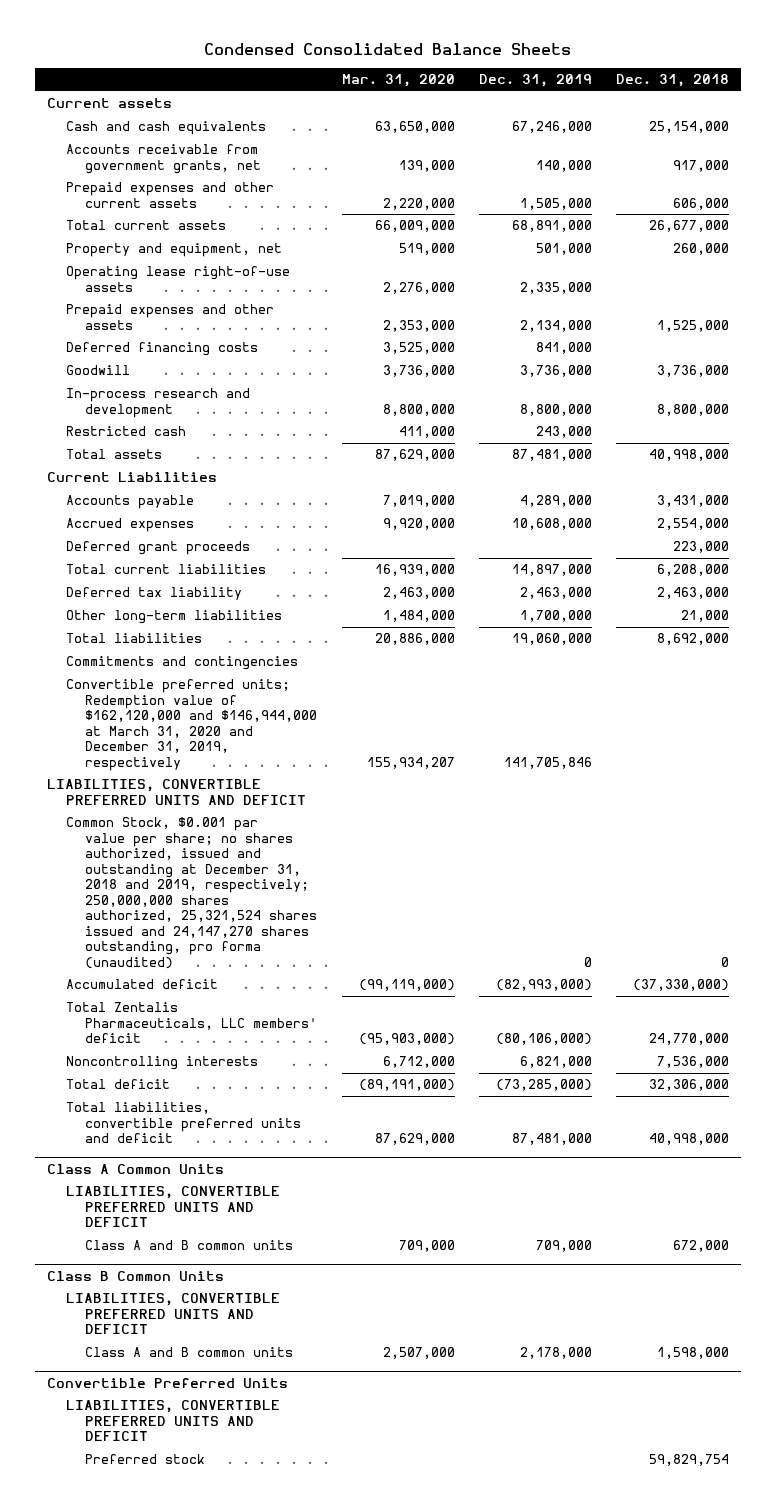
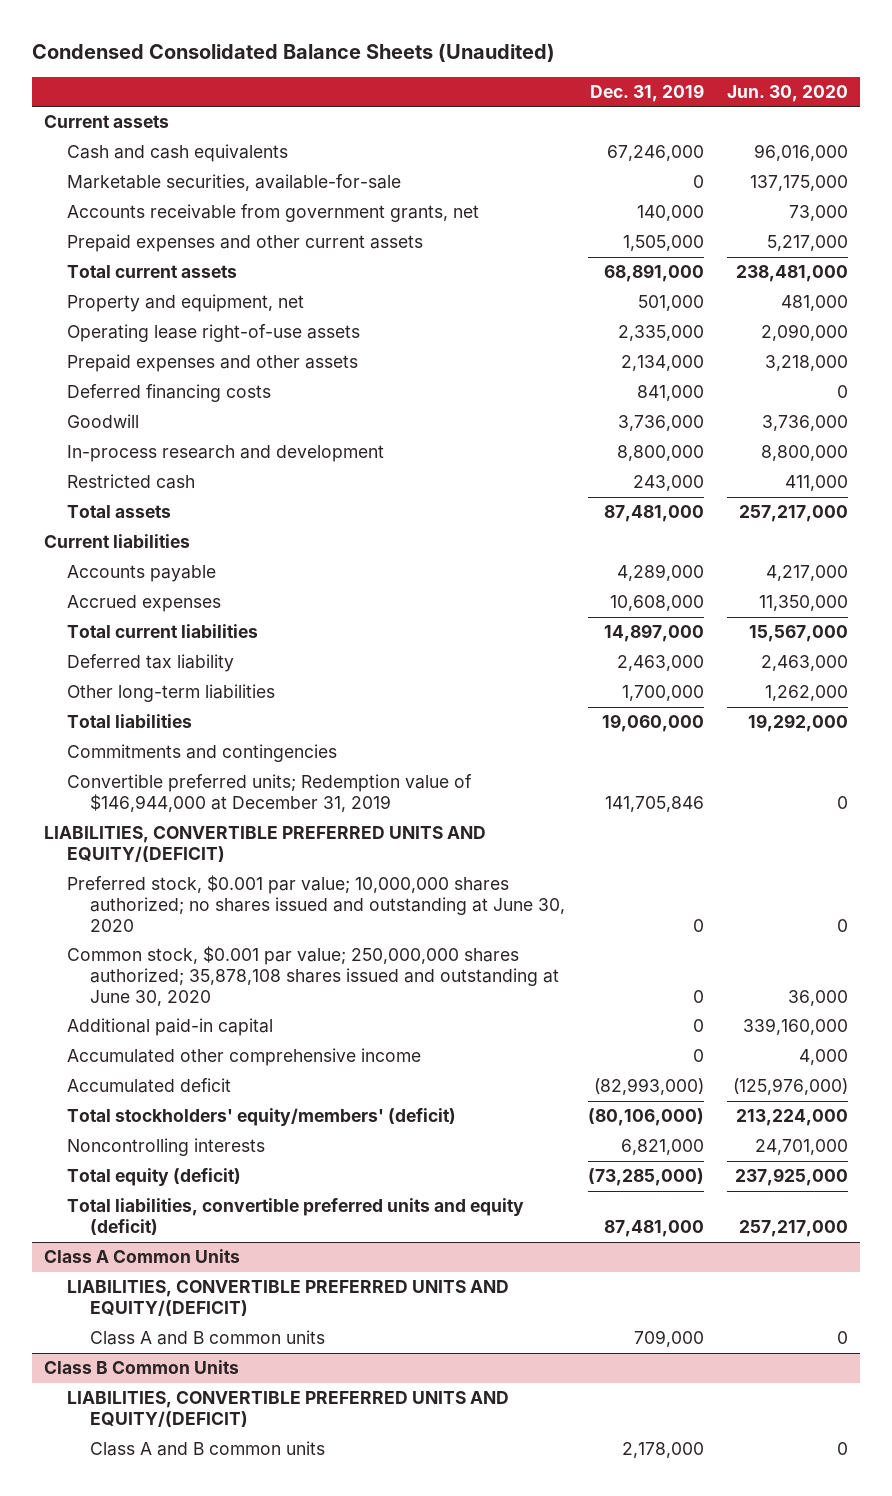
[203,43,571,56] Condensed Consolidated Balance Sheets -> [31,43,555,63] Condensed Consolidated Balance Sheets (Unaudited)
[341,74,455,88] Mar. 31, 2020 -> none
[615,74,729,88] Dec. 31, 2018 -> none
none -> [727,84,849,102] Jun. 30, 2020
none -> [66,174,401,192] Marketable securities, available-for-sale
[46,472,217,483] Current Liabilities -> [43,534,190,549] Current liabilities
[66,541,251,556] Deferred grant proceeds -> none
[66,679,318,771] Convertible preferred units; Redemption value of $162,120,000 and $146,944,000 at March 31, 2020 and December 31, 2019, respectively -> [66,774,472,813] Convertible preferred units; Redemption value of $146,944,000 at December 31, 2019
[46,779,307,805] LIABILITIES, CONVERTIBLE PREFERRED UNITS AND DEFICIT -> [43,826,486,863] LIABILITIES, CONVERTIBLE PREFERRED UNITS AND EQUITY/(DEFICIT)
none -> [66,875,565,933] Preferred stock, $0.001 par value; 10,000,000 shares authorized; no shares issued and outstanding at June 30, 2020
[66,817,318,969] Common Stock, $0.001 par value per share; no shares authorized, issued and outstanding at December 31, 2018 and 2019, respectively; 250,000,000 shares authorized, 25,321,524 shares issued and 24,147,270 shares outstanding, pro forma (unaudited) -> [66,946,559,1007] Common stock, $0.001 par value; 250,000,000 shares authorized; 35,878,108 shares issued and outstanding at June 30, 2020
none -> [66,1018,273,1037] Additional paid-in capital
none -> [66,1048,421,1067] Accumulated other comprehensive income
[66,1002,318,1044] Total Zentalis Pharmaceuticals, LLC members' deficit -> [66,1108,456,1127] Total stockholders' equity/members' (deficit)
[66,1079,171,1090] Total deficit -> [66,1168,241,1187] Total equity (deficit)
[66,1102,302,1144] Total liabilities, convertible preferred units and deficit -> [66,1198,524,1236] Total liabilities, convertible preferred units and equity (deficit)
[66,1186,281,1228] LIABILITIES, CONVERTIBLE PREFERRED UNITS AND DEFICIT -> [66,1280,509,1317] LIABILITIES, CONVERTIBLE PREFERRED UNITS AND EQUITY/(DEFICIT)
[66,1293,281,1335] LIABILITIES, CONVERTIBLE PREFERRED UNITS AND DEFICIT -> [66,1391,509,1428] LIABILITIES, CONVERTIBLE PREFERRED UNITS AND EQUITY/(DEFICIT)
[46,1378,288,1389] Convertible Preferred Units -> none
[66,1400,281,1442] LIABILITIES, CONVERTIBLE PREFERRED UNITS AND DEFICIT -> none
[85,1454,206,1465] Preferred stock -> none

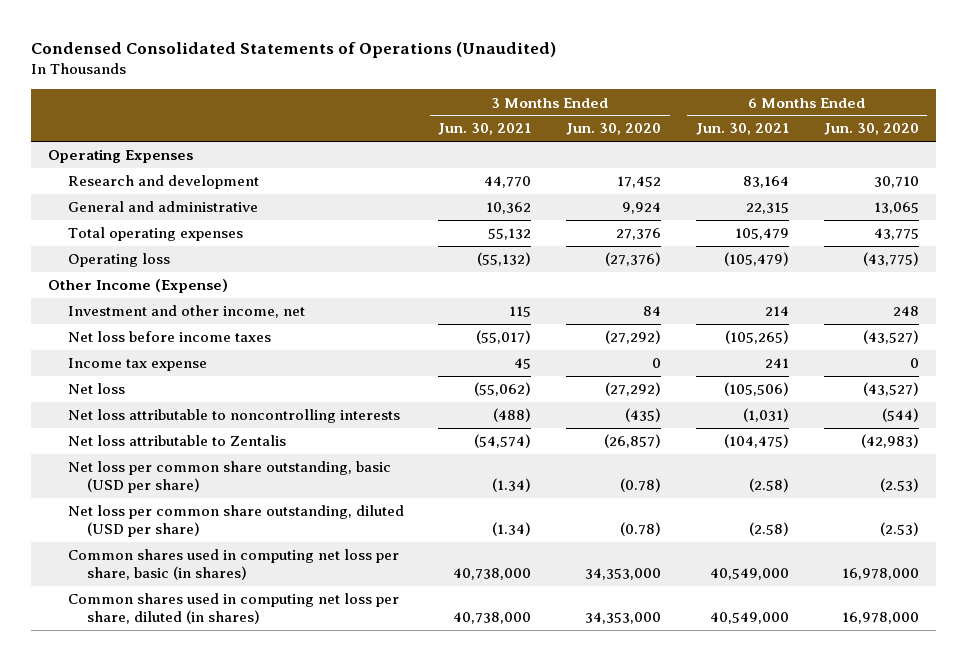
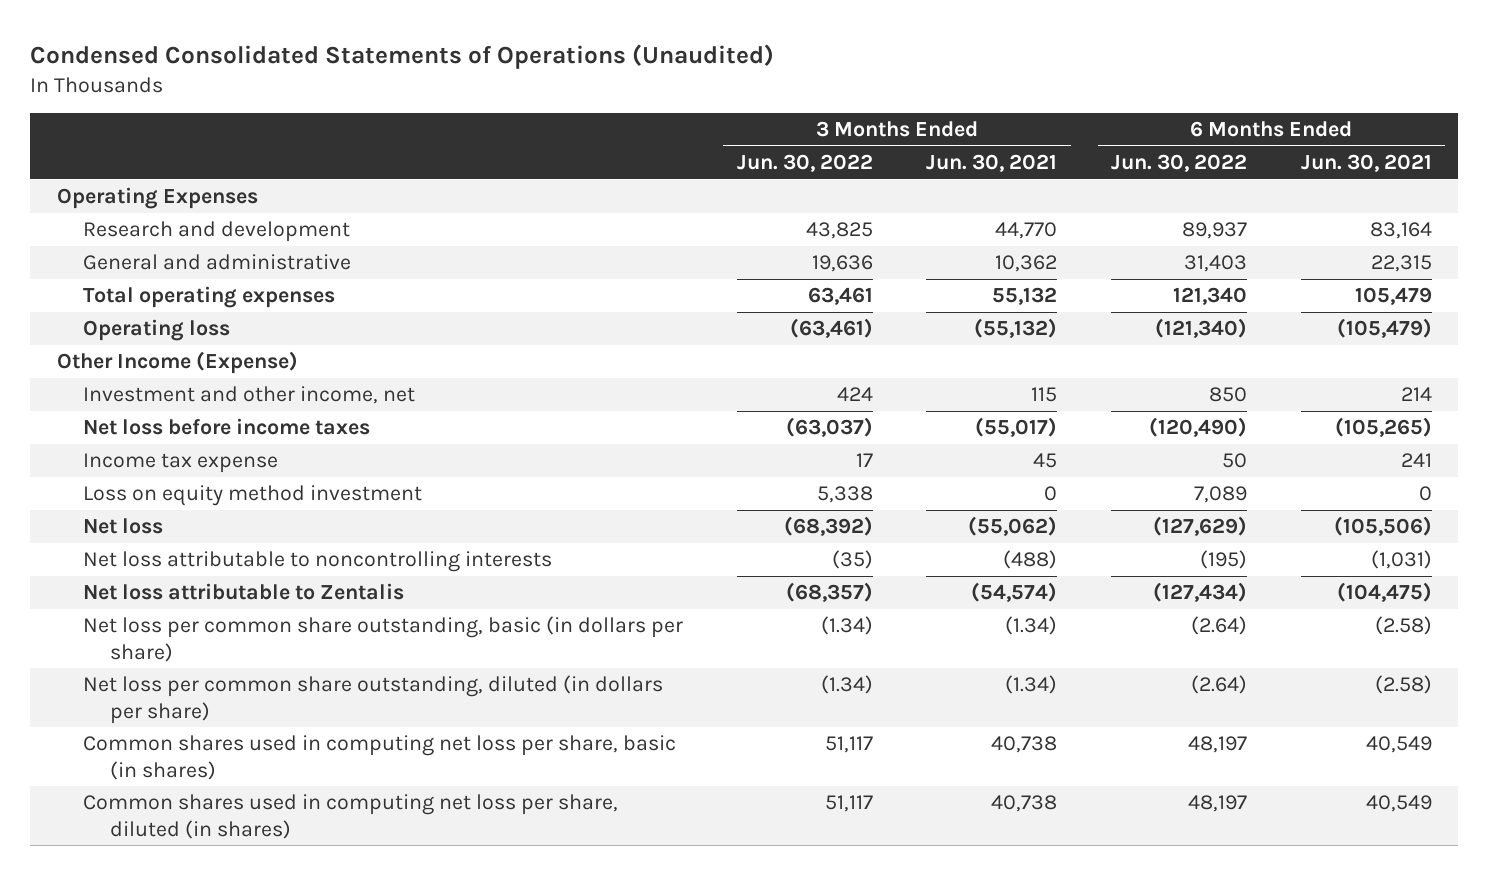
[566,123,662,136] Jun. 30, 2020 -> none
[823,123,919,136] Jun. 30, 2020 -> none
none -> [736,154,873,173] Jun. 30, 2022
none -> [1110,154,1247,173] Jun. 30, 2022
none -> [83,485,423,507] Loss on equity method investment
[67,461,391,494] Net loss per common share outstanding, basic (USD per share) -> [83,616,684,662] Net loss per common share outstanding, basic (in dollars per share)
[67,505,404,538] Net loss per common share outstanding, diluted (USD per share) -> [83,675,664,724] Net loss per common share outstanding, diluted (in dollars per share)
[453,568,532,581] 40,738,000 -> [991,736,1058,754] 40,738
[709,568,789,581] 40,549,000 -> [1365,736,1432,754] 40,549
[453,612,532,625] 40,738,000 -> [991,795,1058,813] 40,738
[709,612,789,625] 40,549,000 -> [1365,795,1432,813] 40,549

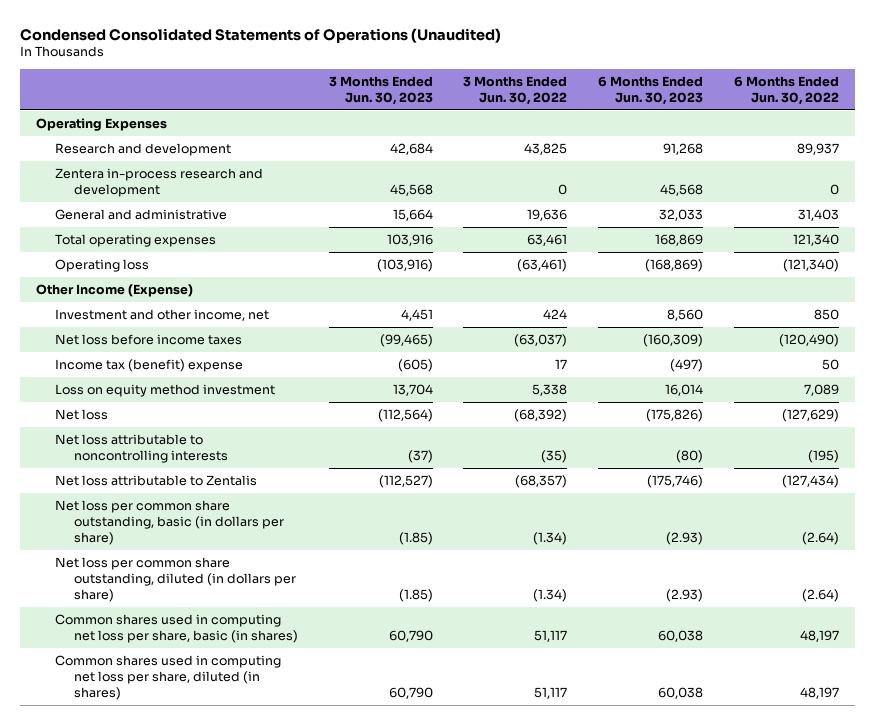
[926,154,1058,173] Jun. 30, 2021 -> none
[1300,154,1432,173] Jun. 30, 2021 -> none
none -> [328,76,433,105] 3 Months Ended Jun. 30, 2023
none -> [598,76,704,105] 6 Months Ended Jun. 30, 2023
none -> [54,168,263,197] Zentera in-process research and development
[83,453,279,474] Income tax expense -> [54,359,243,373] Income tax (benefit) expense

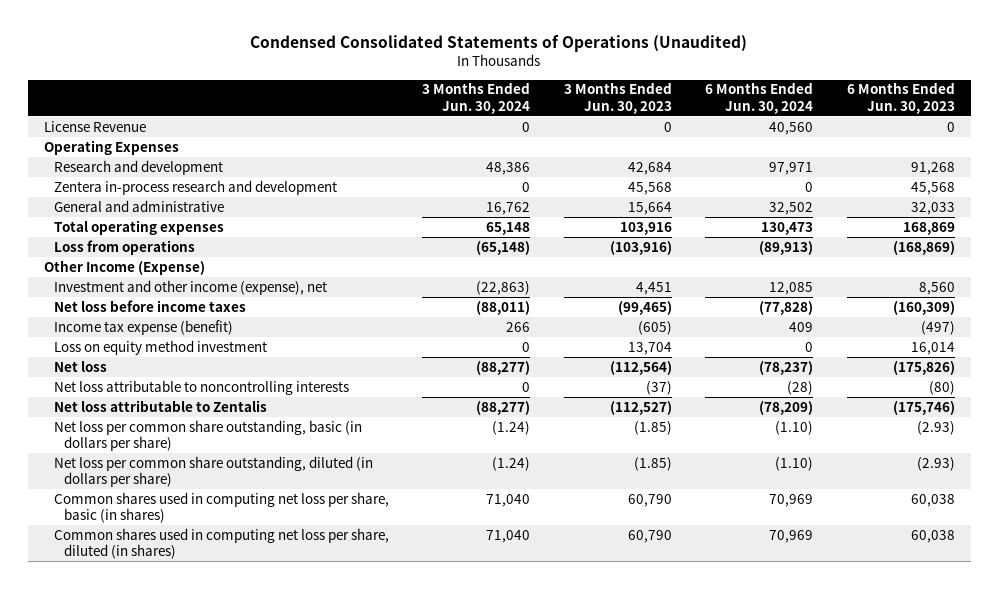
[463,76,568,105] 3 Months Ended Jun. 30, 2022 -> none
[734,76,840,105] 6 Months Ended Jun. 30, 2022 -> none
none -> [422,82,531,114] 3 Months Ended Jun. 30, 2024
none -> [705,82,814,114] 6 Months Ended Jun. 30, 2024
none -> [44,120,147,132] License Revenue
[54,259,149,273] Operating loss -> [54,239,196,255] Loss from operations
[54,309,269,322] Investment and other income, net -> [54,279,328,295] Investment and other income (expense), net
[54,359,243,373] Income tax (benefit) expense -> [54,319,234,335] Income tax expense (benefit)

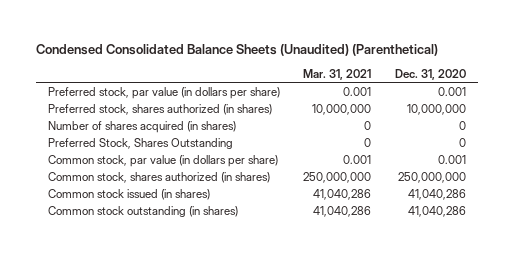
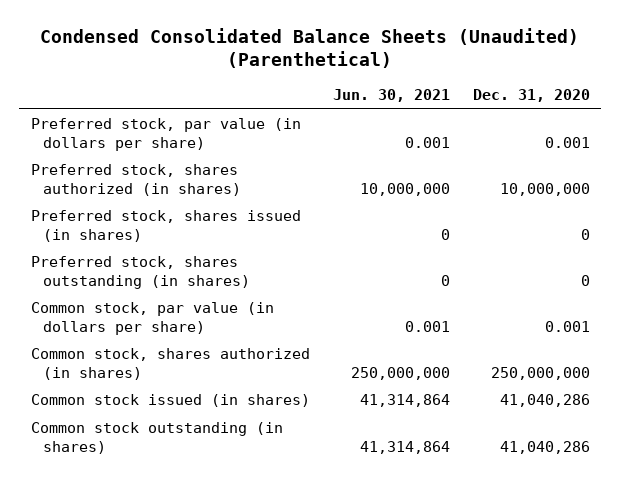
[303,68,372,80] Mar. 31, 2021 -> none
none -> [332,89,450,103] Jun. 30, 2021
[47,120,236,133] Number of shares acquired (in shares) -> [30,210,301,242] Preferred stock, shares issued (in shares)
[47,137,233,149] Preferred Stock, Shares Outstanding -> [30,256,250,289] Preferred stock, shares outstanding (in shares)

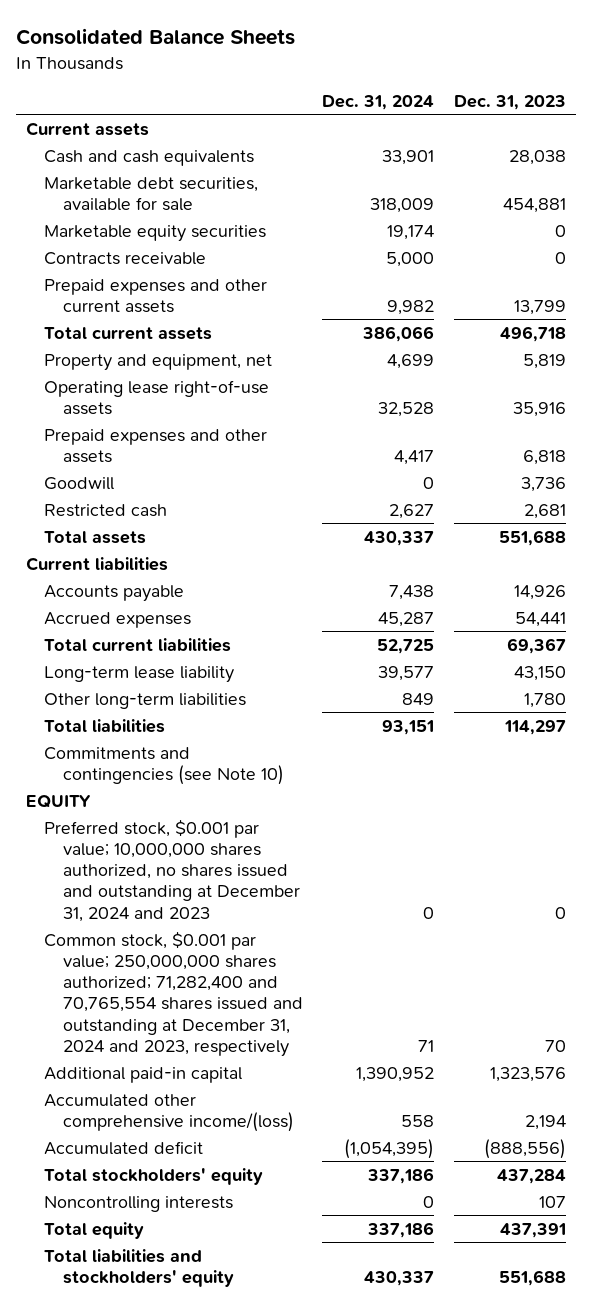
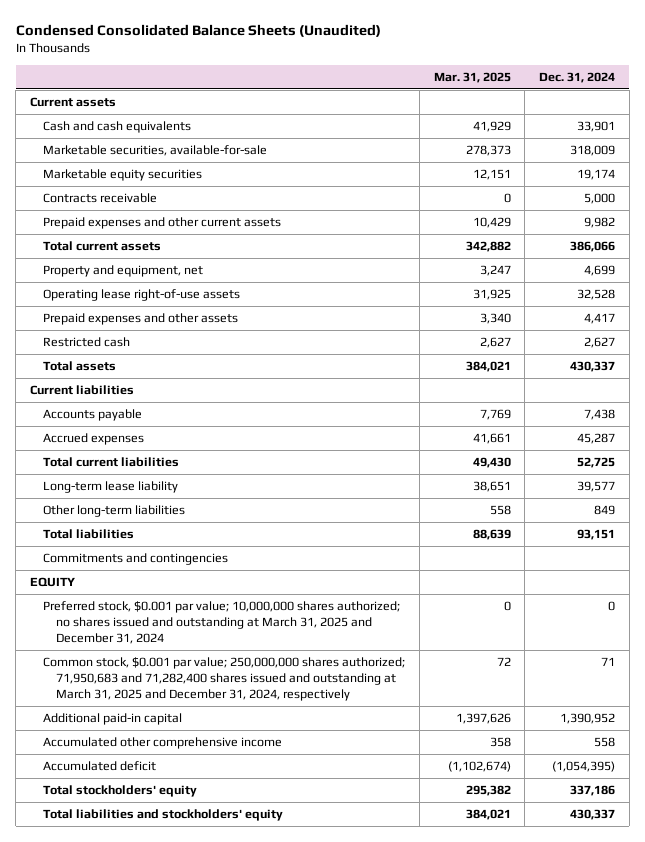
[15,28,295,46] Consolidated Balance Sheets -> [15,24,381,38] Condensed Consolidated Balance Sheets (Unaudited)
[453,94,566,110] Dec. 31, 2023 -> none
none -> [433,72,511,84] Mar. 31, 2025
[44,176,259,212] Marketable debt securities, available for sale -> [43,144,268,156] Marketable securities, available-for-sale
[44,476,115,490] Goodwill -> none
[44,746,284,786] Commitments and contingencies (see Note 10) -> [43,552,229,565] Commitments and contingencies
[44,818,300,922] Preferred stock, $0.001 par value; 10,000,000 shares authorized, no shares issued and outstanding at December 31, 2024 and 2023 -> [43,600,401,645] Preferred stock, $0.001 par value; 10,000,000 shares authorized; no shares issued and outstanding at March 31, 2025 and December 31, 2024
[44,930,303,1057] Common stock, $0.001 par value; 250,000,000 shares authorized; 71,282,400 and 70,765,554 shares issued and outstanding at December 31, 2024 and 2023, respectively -> [43,656,406,702] Common stock, $0.001 par value; 250,000,000 shares authorized; 71,950,683 and 71,282,400 shares issued and outstanding at March 31, 2025 and December 31, 2024, respectively
[44,1093,294,1133] Accumulated other comprehensive income/(loss) -> [43,736,283,749] Accumulated other comprehensive income
[44,1195,234,1212] Noncontrolling interests -> none
[44,1221,145,1239] Total equity -> none

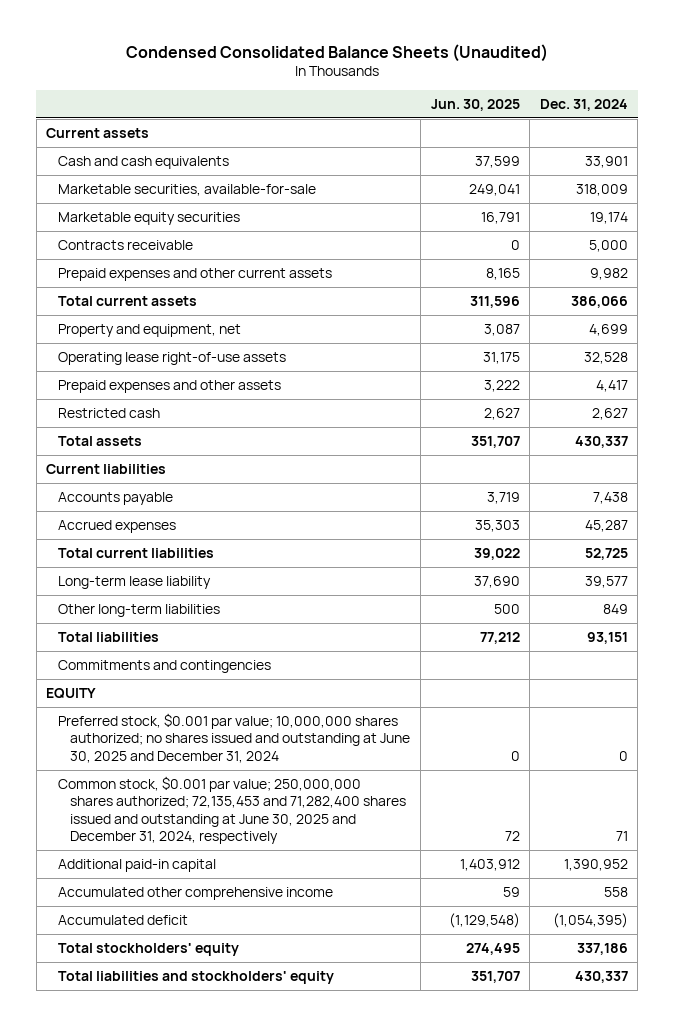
[433,72,511,84] Mar. 31, 2025 -> none
none -> [430,99,520,112] Jun. 30, 2025
[43,600,401,645] Preferred stock, $0.001 par value; 10,000,000 shares authorized; no shares issued and outstanding at March 31, 2025 and December 31, 2024 -> [58,712,411,763] Preferred stock, $0.001 par value; 10,000,000 shares authorized; no shares issued and outstanding at June 30, 2025 and December 31, 2024
[43,656,406,702] Common stock, $0.001 par value; 250,000,000 shares authorized; 71,950,683 and 71,282,400 shares issued and outstanding at March 31, 2025 and December 31, 2024, respectively -> [58,775,407,845] Common stock, $0.001 par value; 250,000,000 shares authorized; 72,135,453 and 71,282,400 shares issued and outstanding at June 30, 2025 and December 31, 2024, respectively

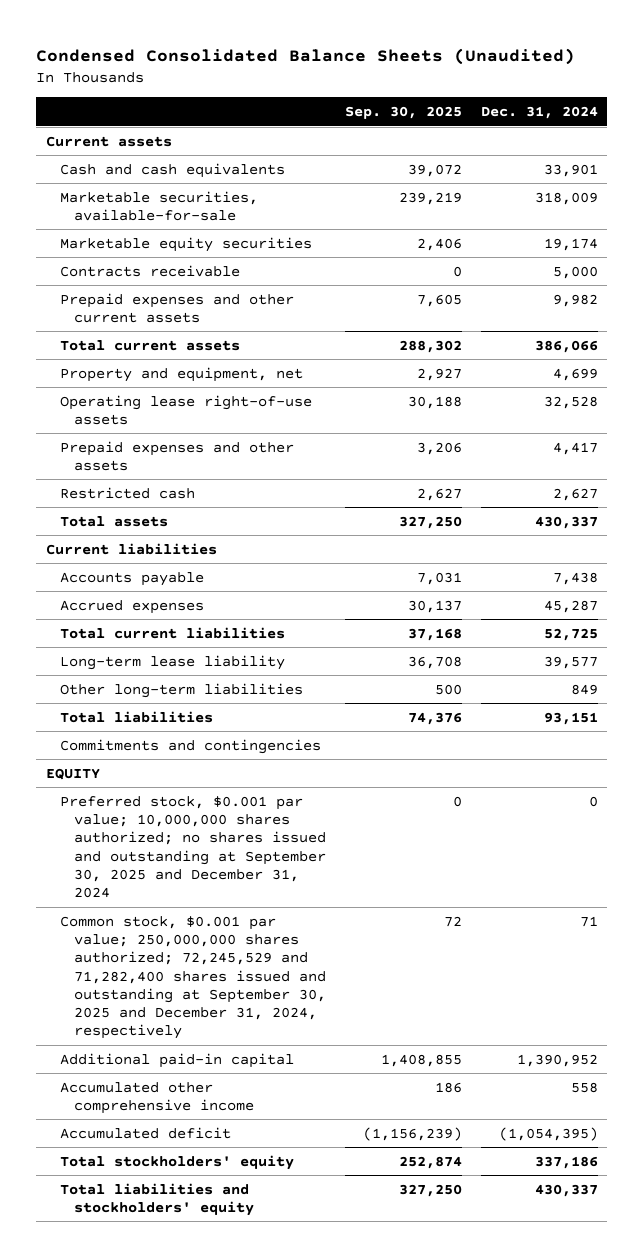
[430,99,520,112] Jun. 30, 2025 -> none
none -> [344,106,462,120] Sep. 30, 2025
[58,712,411,763] Preferred stock, $0.001 par value; 10,000,000 shares authorized; no shares issued and outstanding at June 30, 2025 and December 31, 2024 -> [59,795,326,899] Preferred stock, $0.001 par value; 10,000,000 shares authorized; no shares issued and outstanding at September 30, 2025 and December 31, 2024
[58,775,407,845] Common stock, $0.001 par value; 250,000,000 shares authorized; 72,135,453 and 71,282,400 shares issued and outstanding at June 30, 2025 and December 31, 2024, respectively -> [59,915,326,1040] Common stock, $0.001 par value; 250,000,000 shares authorized; 72,245,529 and 71,282,400 shares issued and outstanding at September 30, 2025 and December 31, 2024, respectively

